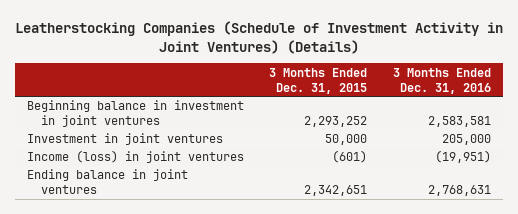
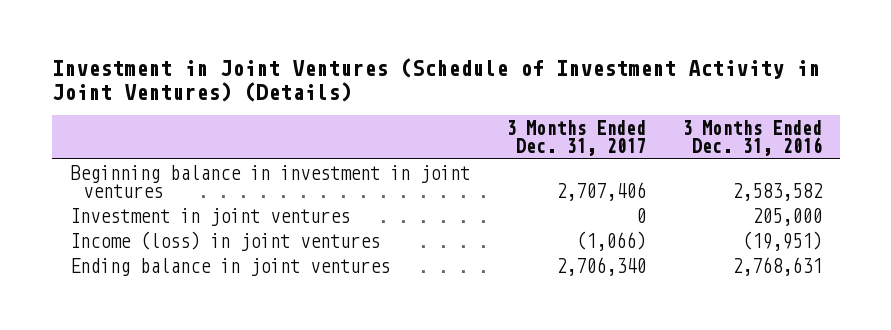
[14,21,503,54] Leatherstocking Companies (Schedule of Investment Activity in Joint Ventures) (Details) -> [51,57,820,102] Investment in Joint Ventures (Schedule of Investment Activity in Joint Ventures) (Details)
[269,67,368,94] 3 Months Ended Dec. 31, 2015 -> none
none -> [505,119,646,157] 3 Months Ended Dec. 31, 2017
[427,116,491,128] 2,583,581 -> [731,182,823,201] 2,583,582

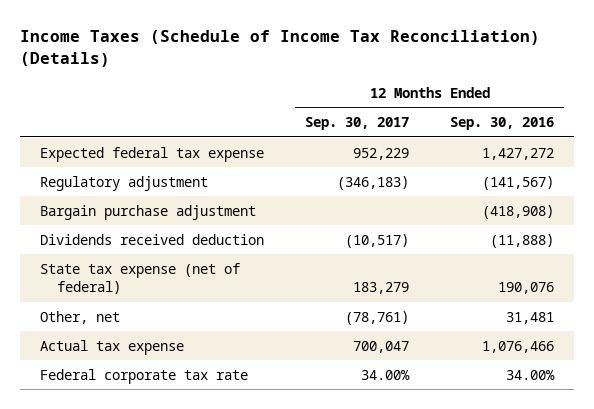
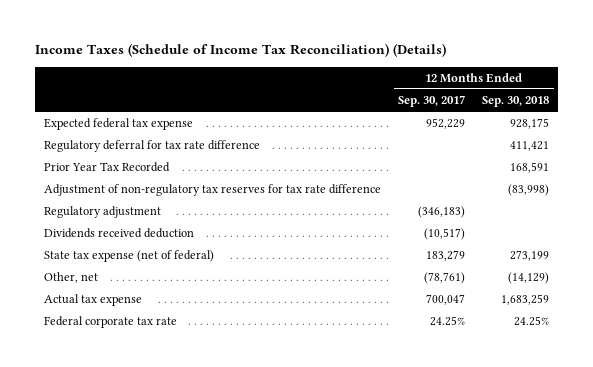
[450,116,555,130] Sep. 30, 2016 -> none
none -> [482,96,550,108] Sep. 30, 2018
none -> [43,140,260,153] Regulatory deferral for tax rate difference
none -> [43,162,170,173] Prior Year Tax Recorded
none -> [43,184,381,197] Adjustment of non-regulatory tax reserves for tax rate difference
[40,204,257,220] Bargain purchase adjustment -> none
[361,369,411,380] 34.00% -> [430,316,466,327] 24.25%

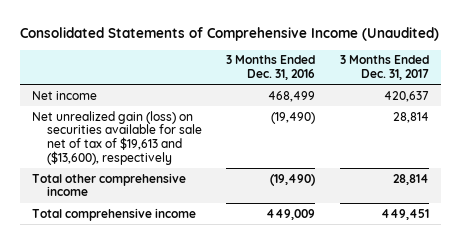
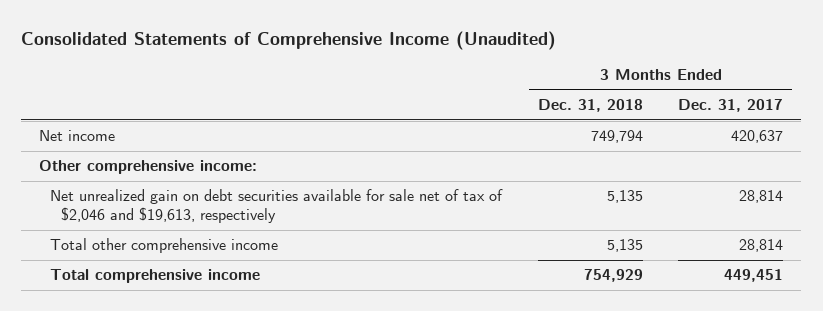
[226,55,316,81] 3 Months Ended Dec. 31, 2016 -> none
none -> [537,99,643,113] Dec. 31, 2018
none -> [39,160,258,175] Other comprehensive income:
[31,110,202,165] Net unrealized gain (loss) on securities available for sale net of tax of $19,613 and ($13,600), respectively -> [50,189,504,224] Net unrealized gain on debt securities available for sale net of tax of $2,046 and $19,613, respectively

